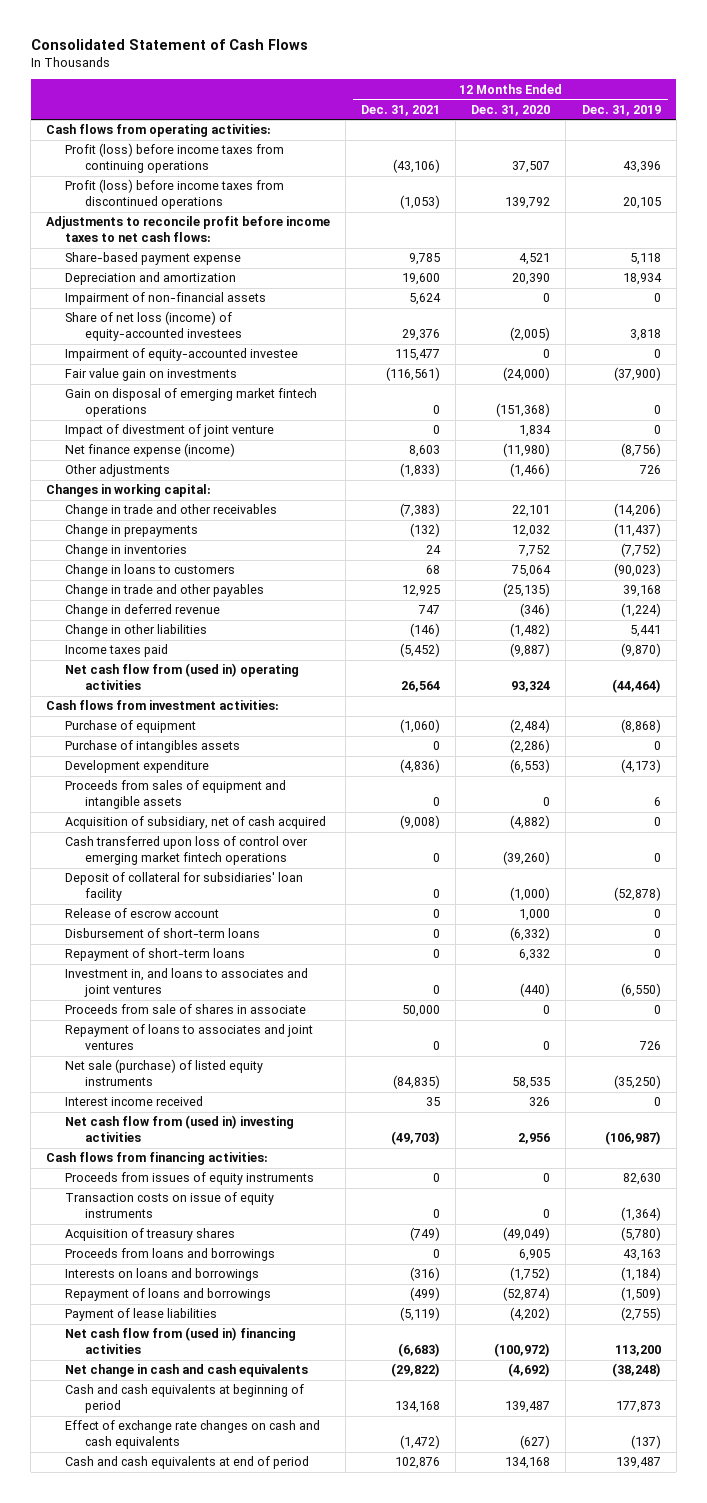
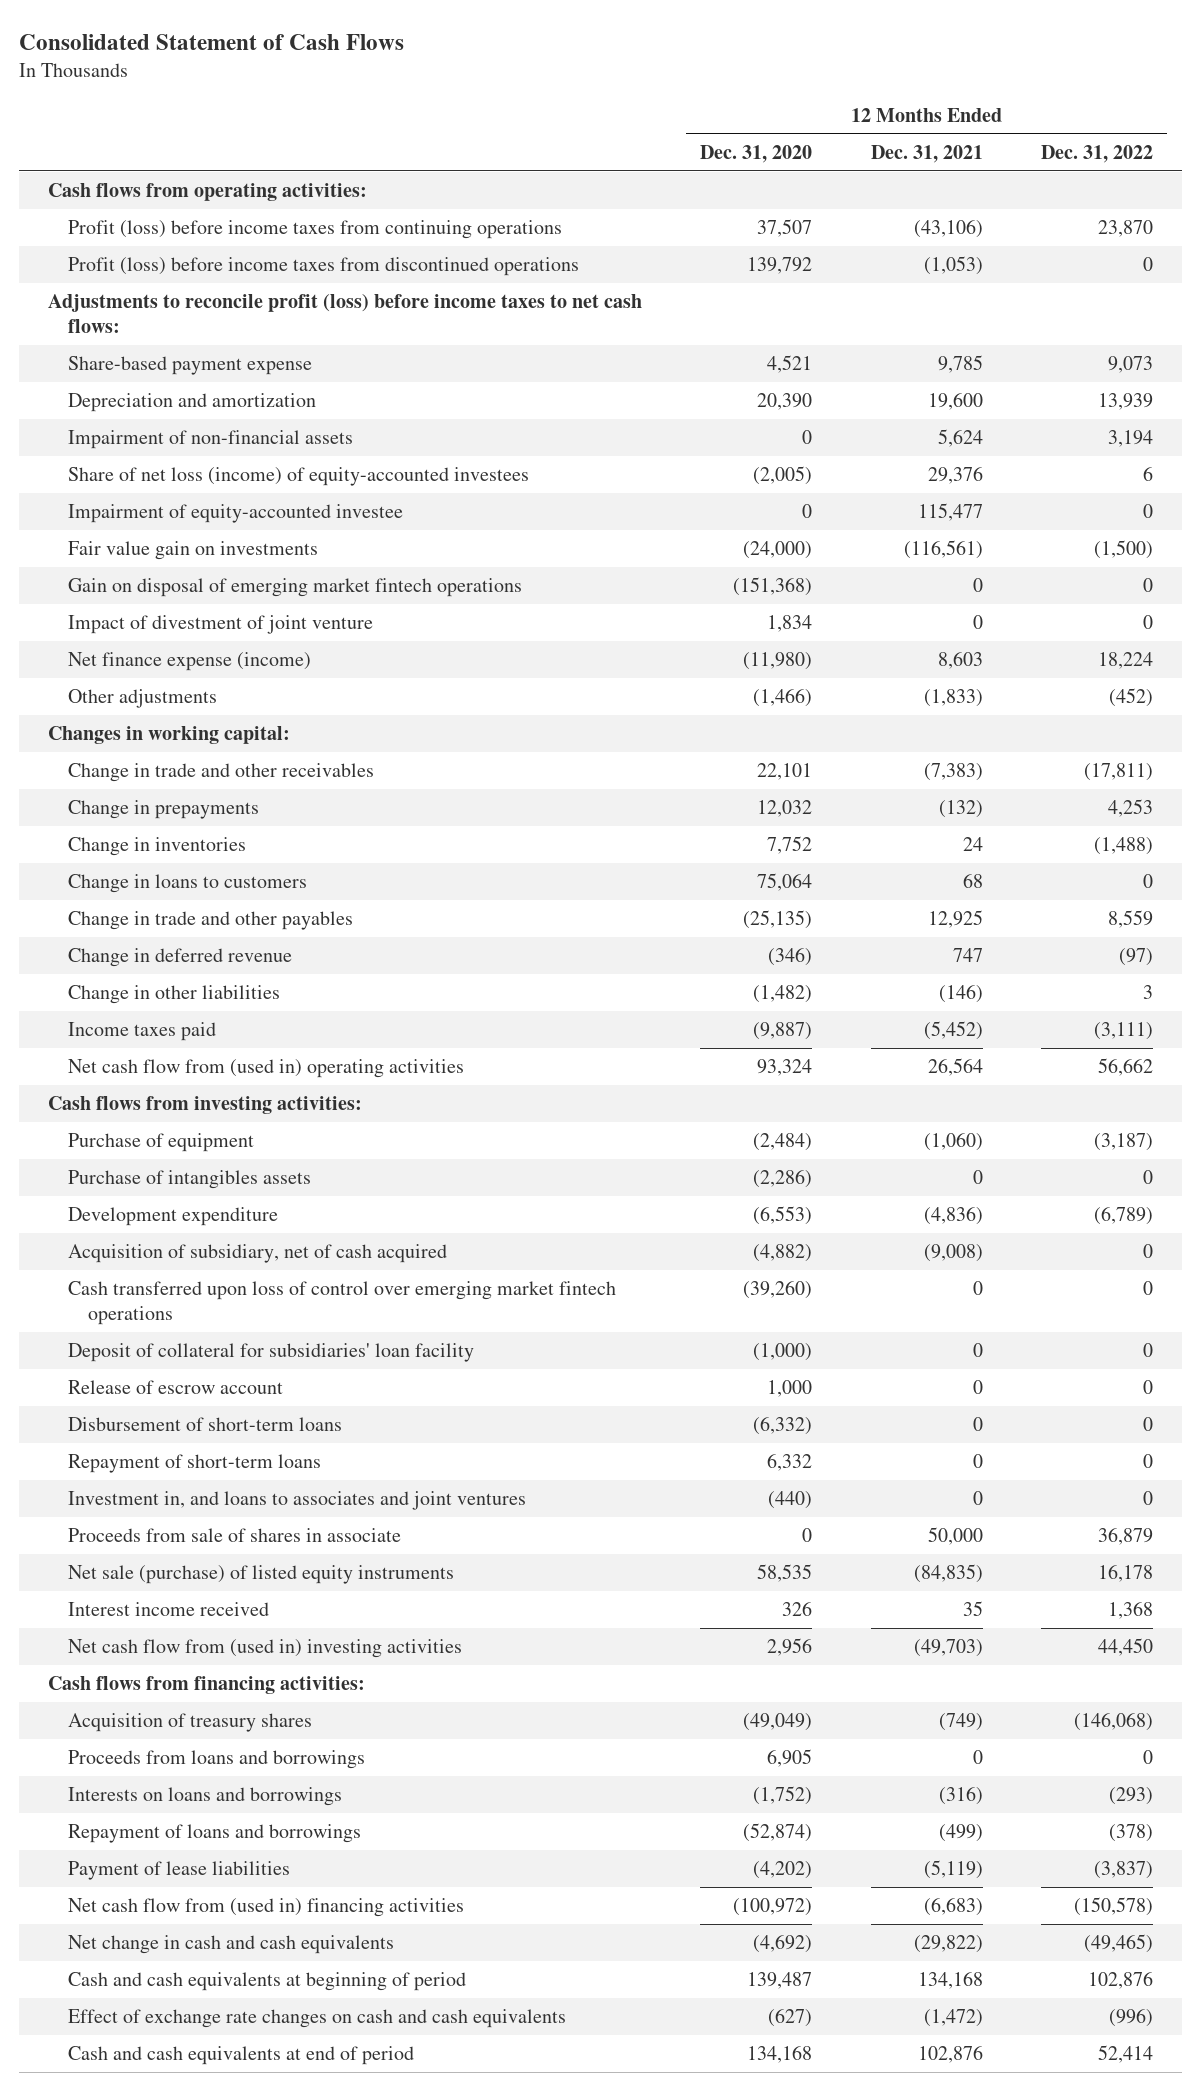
[581,104,661,116] Dec. 31, 2019 -> none
none -> [1040,144,1153,163] Dec. 31, 2022
[46,216,331,243] Adjustments to reconcile profit before income taxes to net cash flows: -> [48,294,643,333] Adjustments to reconcile profit (loss) before income taxes to net cash flows:
[46,700,280,711] Cash flows from investment activities: -> [48,1096,363,1115] Cash flows from investing activities:
[65,780,287,810] Proceeds from sales of equipment and intangible assets -> none
[65,1024,314,1051] Repayment of loans to associates and joint ventures -> none
[65,1172,315,1186] Proceeds from issues of equity instruments -> none
[65,1192,275,1219] Transaction costs on issue of equity instruments -> none

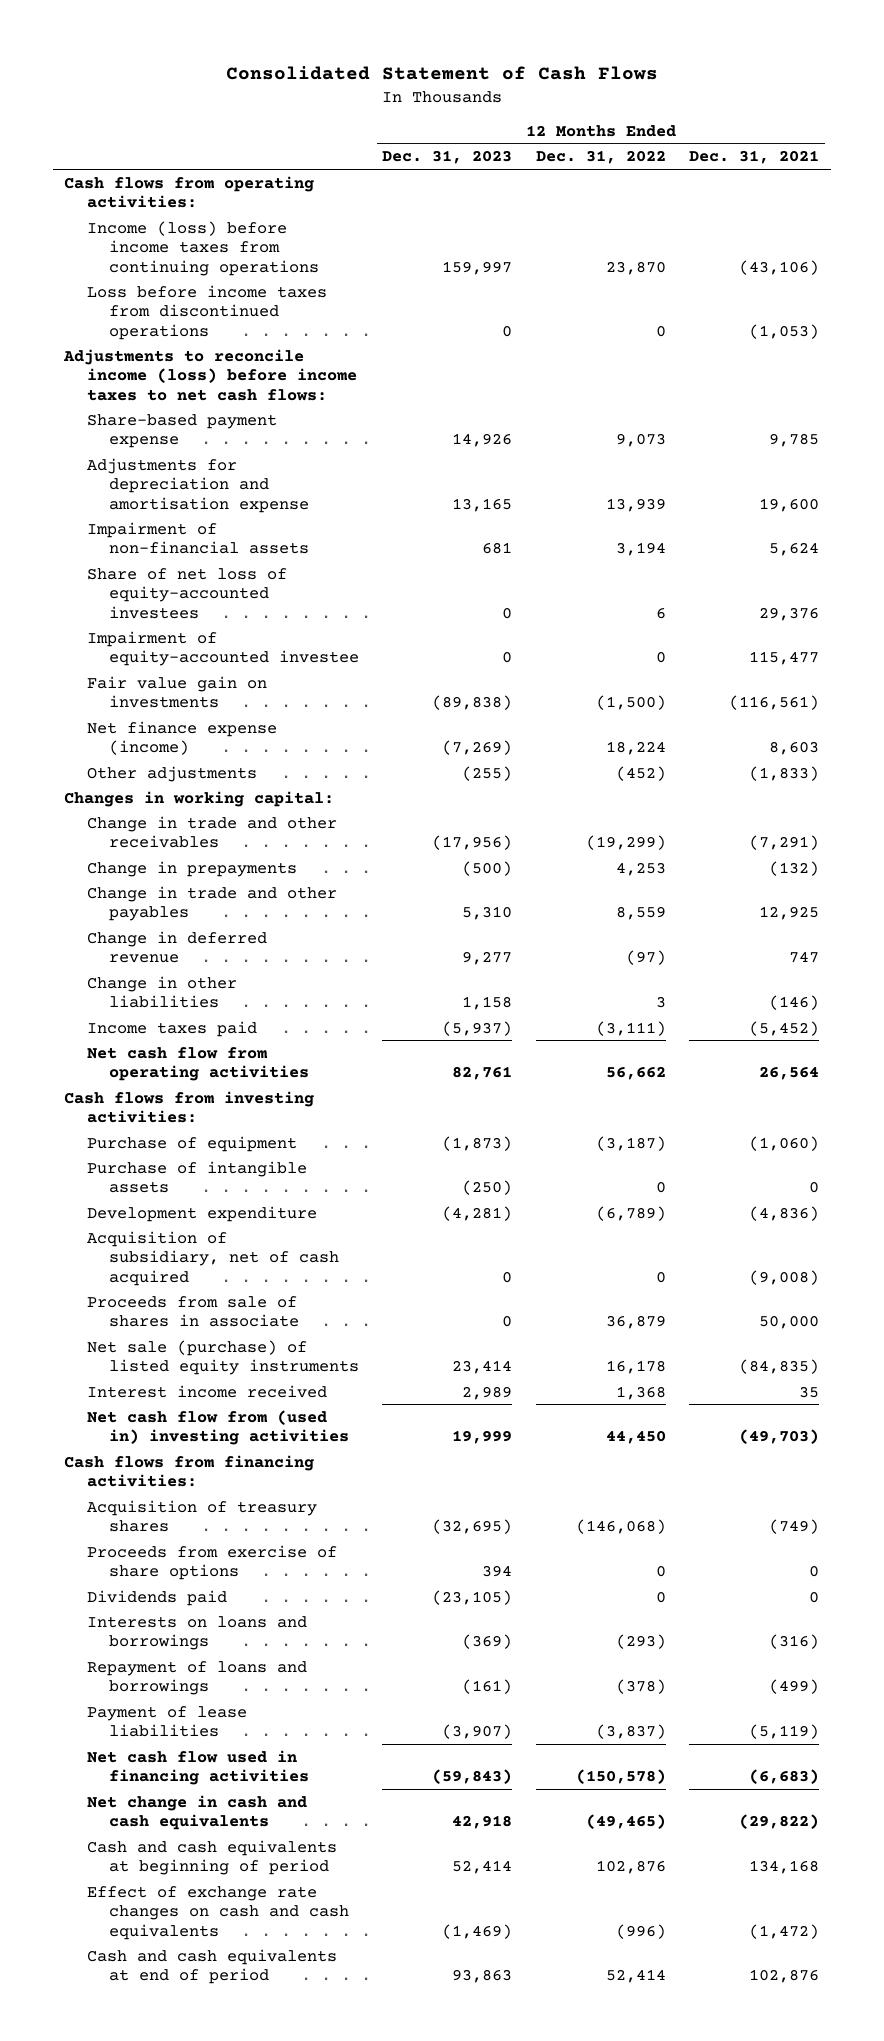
[700,144,813,163] Dec. 31, 2020 -> none
none -> [382,150,513,165] Dec. 31, 2023
[67,220,562,240] Profit (loss) before income taxes from continuing operations -> [86,220,319,276] Income (loss) before income taxes from continuing operations
[67,257,579,277] Profit (loss) before income taxes from discontinued operations -> [86,284,327,340] Loss before income taxes from discontinued operations
[48,294,643,333] Adjustments to reconcile profit (loss) before income taxes to net cash flows: -> [63,348,357,401] Adjustments to reconcile income (loss) before income taxes to net cash flows:
[67,393,316,413] Depreciation and amortization -> [86,457,309,513] Adjustments for depreciation and amortisation expense
[67,467,529,487] Share of net loss (income) of equity-accounted investees -> [86,567,287,619] Share of net loss of equity-accounted investees
[67,578,522,598] Gain on disposal of emerging market fintech operations -> none
[67,615,373,635] Impact of divestment of joint venture -> none
[923,763,983,782] (7,383) -> [749,835,820,851] (7,291)
[1083,763,1153,782] (17,811) -> [585,835,666,851] (19,299)
[67,837,246,857] Change in inventories -> none
[67,874,307,894] Change in loans to customers -> none
[67,1059,464,1079] Net cash flow from (used in) operating activities -> [86,1046,309,1082] Net cash flow from operating activities
[67,1170,311,1190] Purchase of intangibles assets -> [86,1160,307,1194] Purchase of intangible assets
[67,1281,616,1325] Cash transferred upon loss of control over emerging market fintech operations -> none
[67,1343,474,1363] Deposit of collateral for subsidiaries' loan facility -> none
[67,1380,283,1395] Release of escrow account -> none
[67,1417,342,1432] Disbursement of short-term loans -> none
[67,1454,321,1474] Repayment of short-term loans -> none
[67,1491,526,1511] Investment in, and loans to associates and joint ventures -> none
[67,1750,365,1770] Proceeds from loans and borrowings -> none
none -> [86,1544,337,1581] Proceeds from exercise of share options
none -> [86,1589,227,1606] Dividends paid
[67,1898,464,1918] Net cash flow from (used in) financing activities -> [86,1749,309,1786] Net cash flow used in financing activities

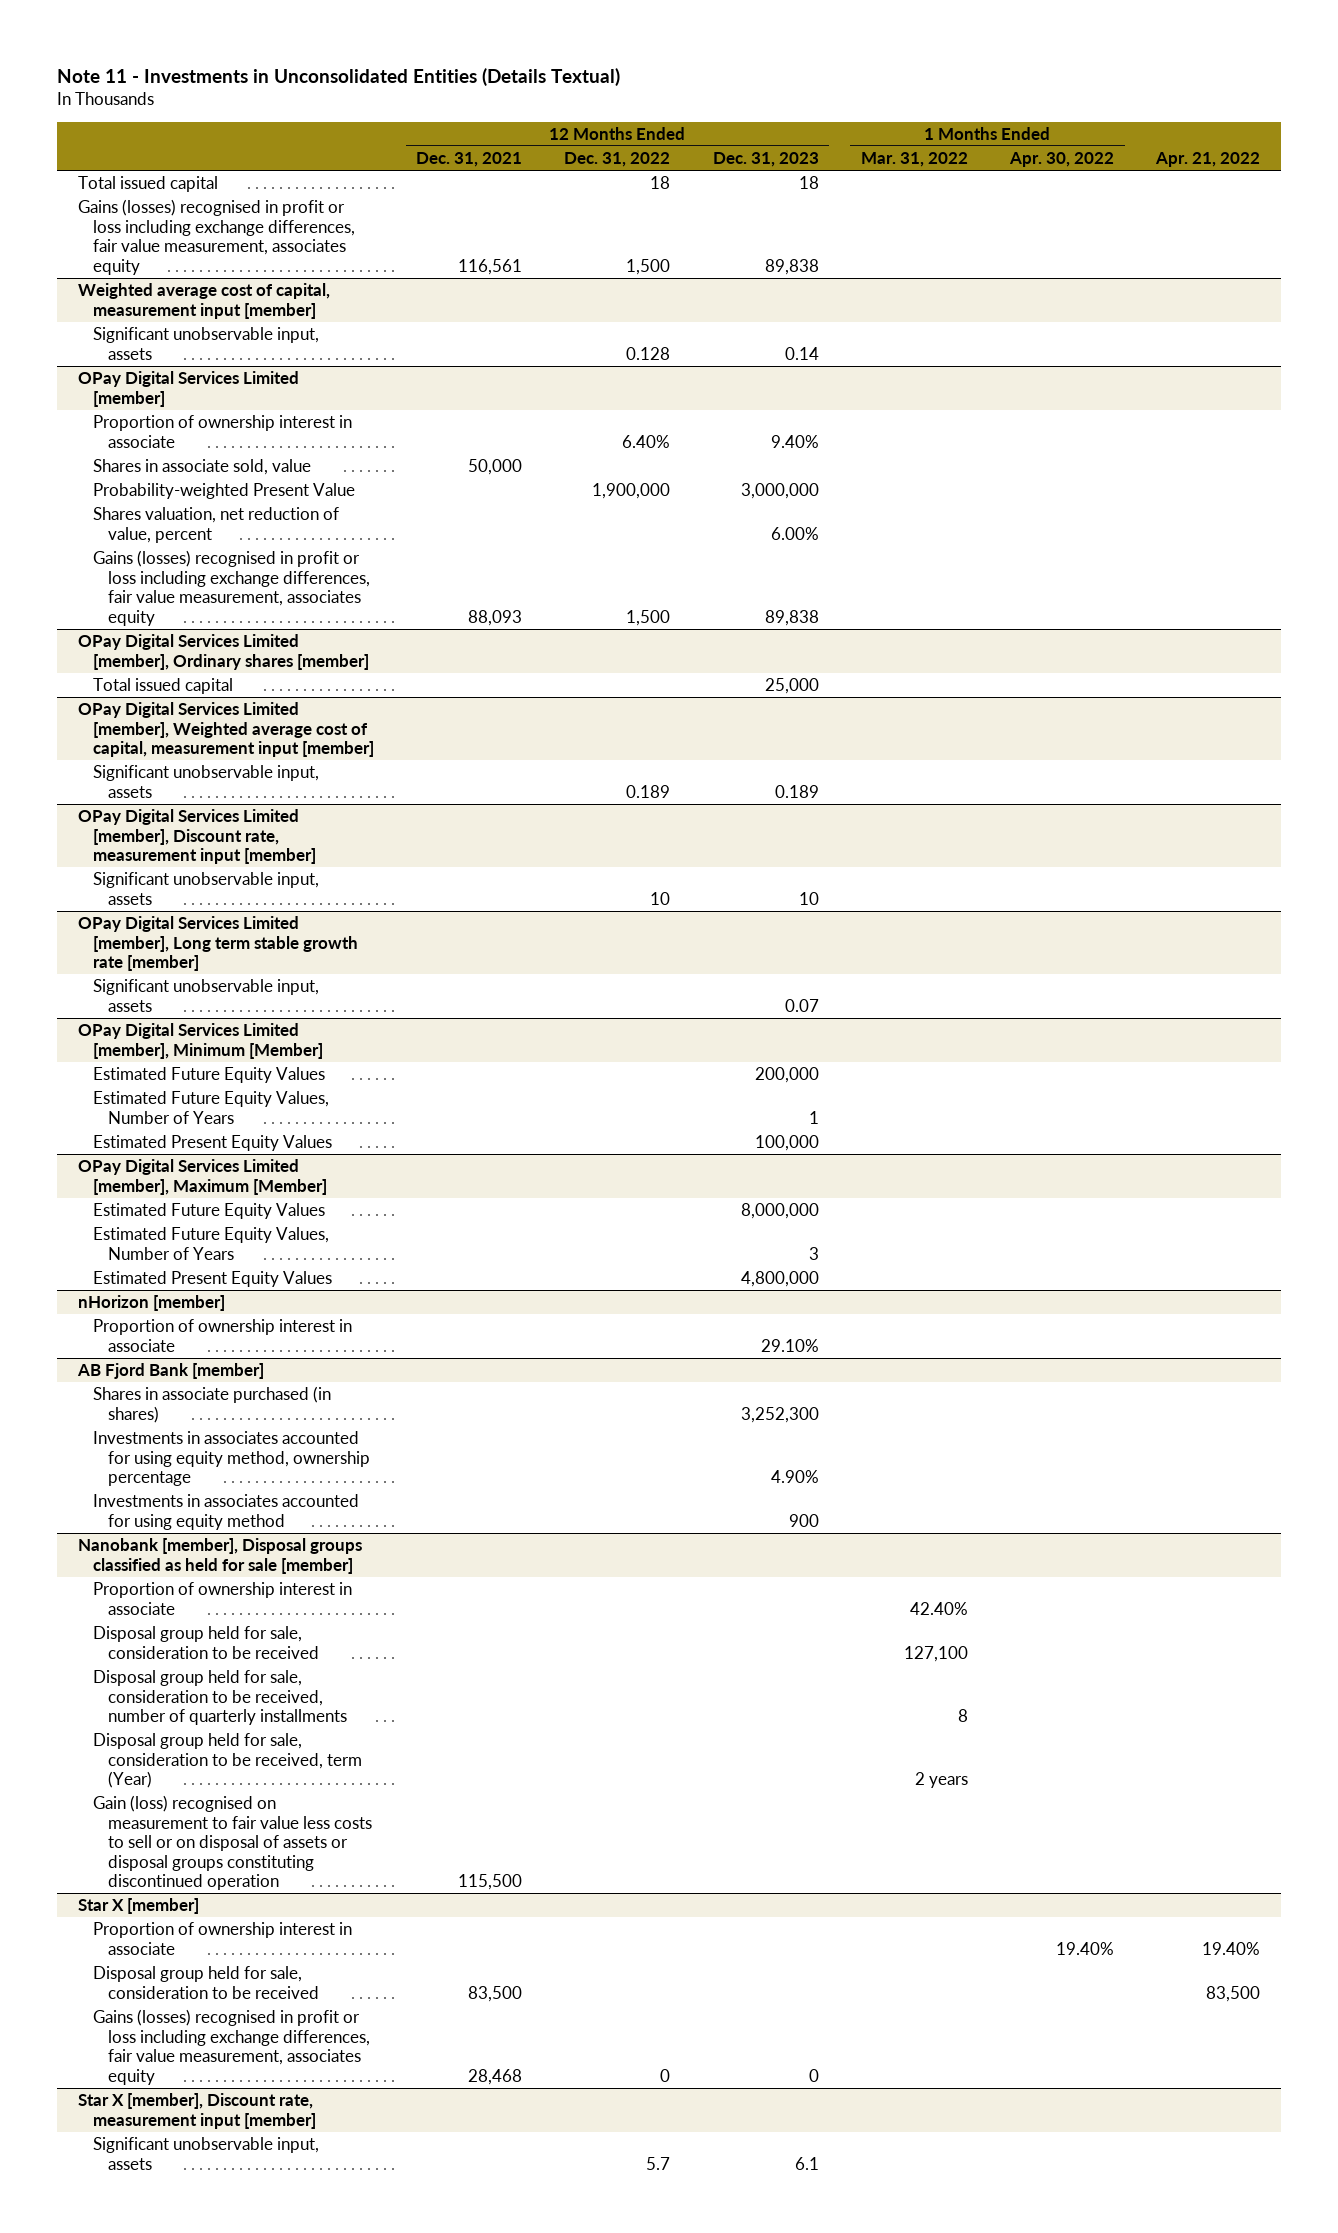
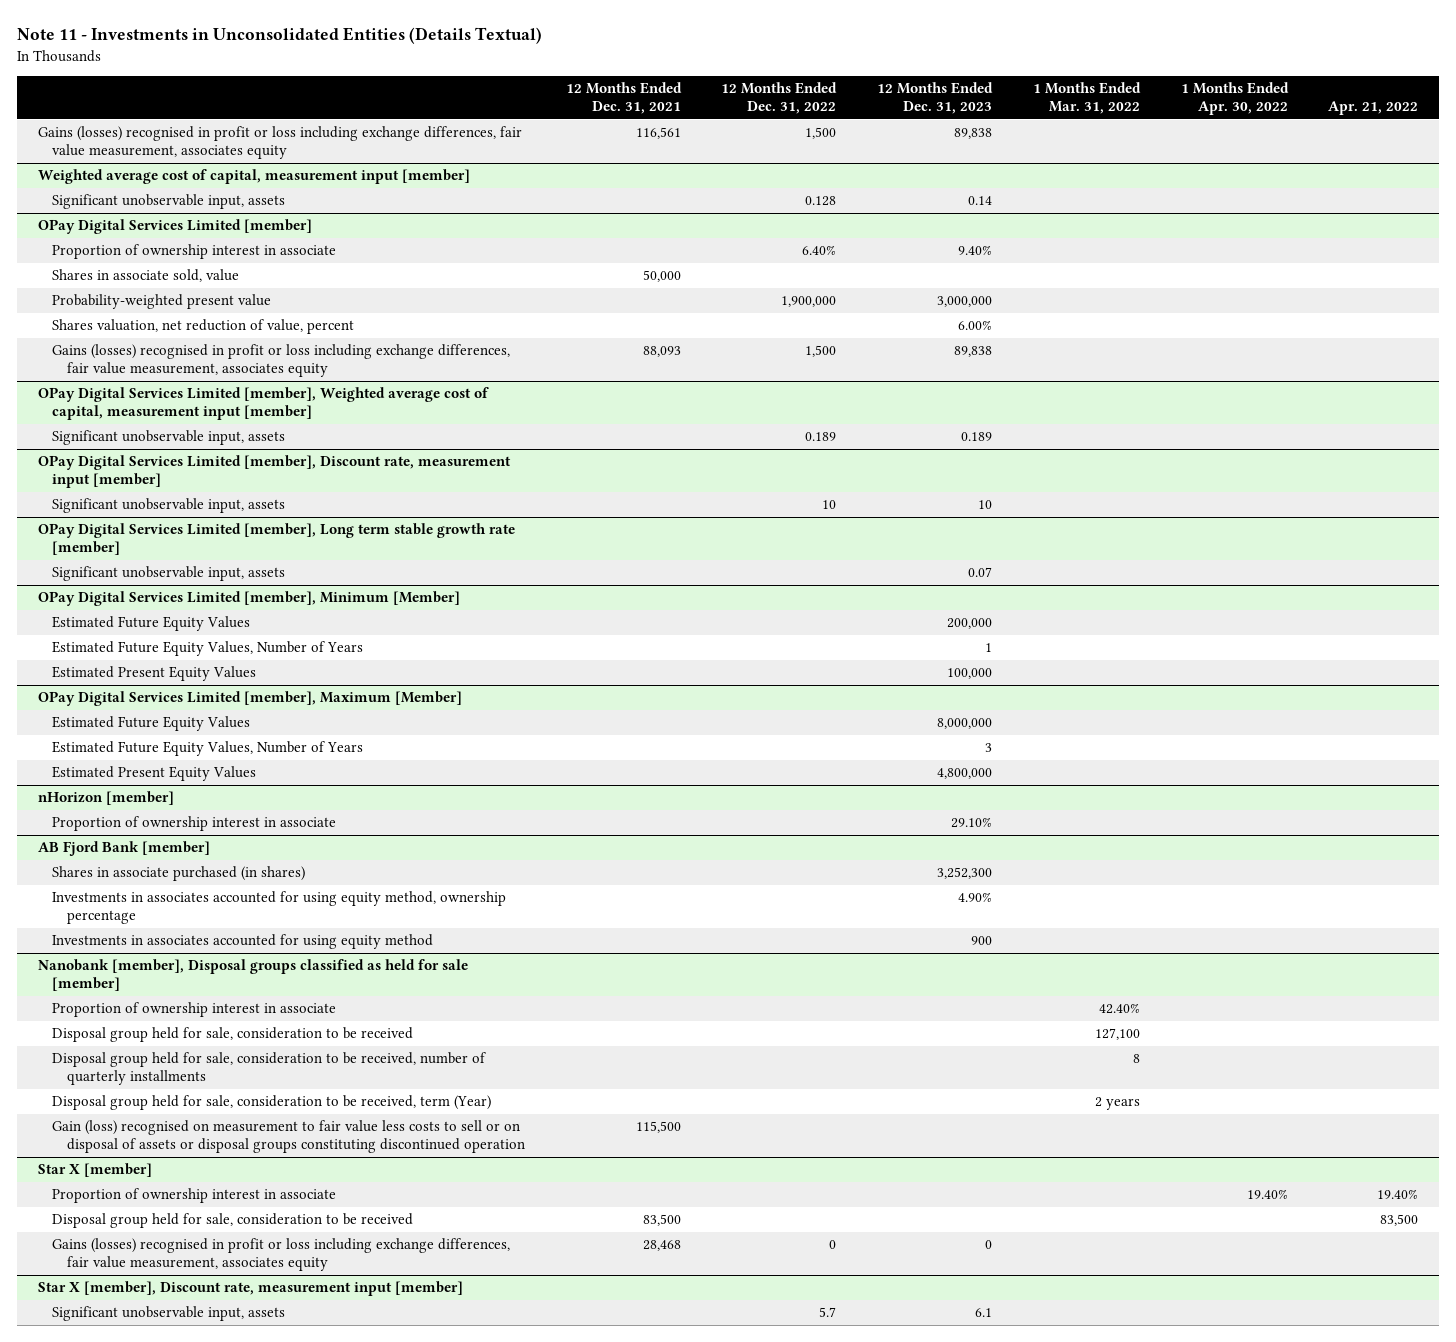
[77,176,218,193] Total issued capital -> none
[93,483,356,500] Probability-weighted Present Value -> [52,294,272,310] Probability-weighted present value
[77,634,370,670] OPay Digital Services Limited [member], Ordinary shares [member] -> none
[93,678,234,695] Total issued capital -> none

